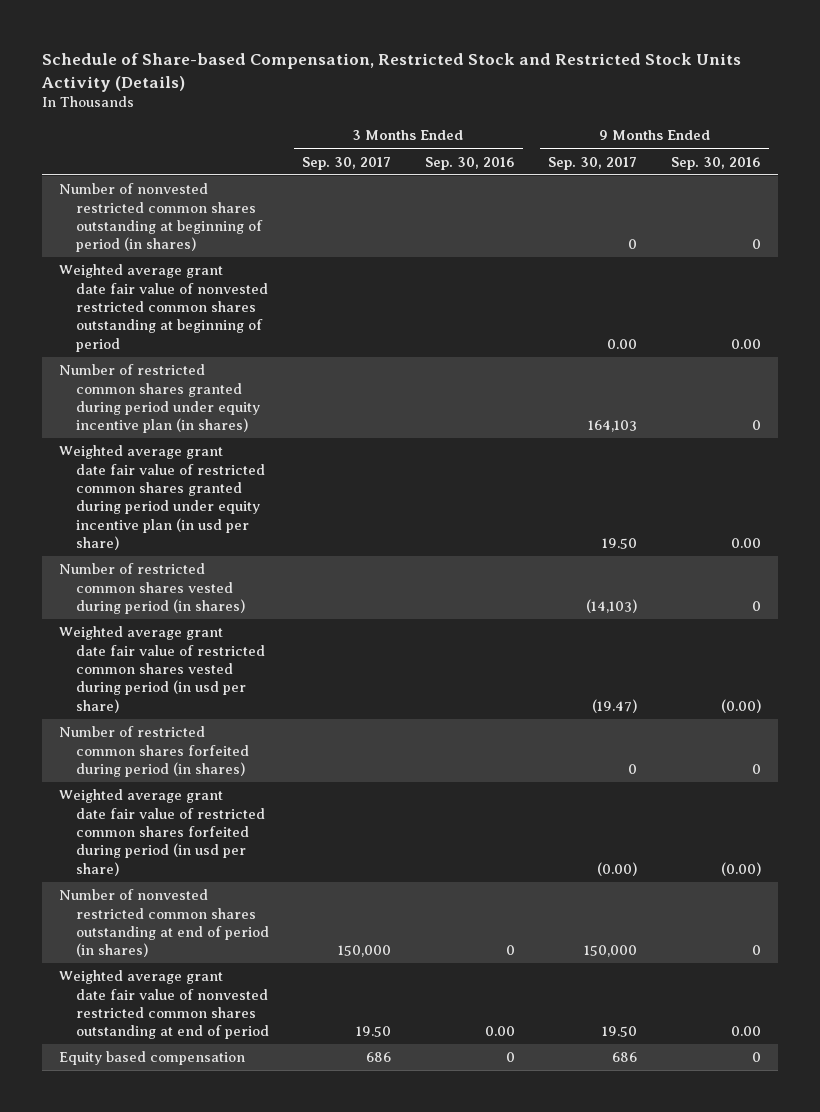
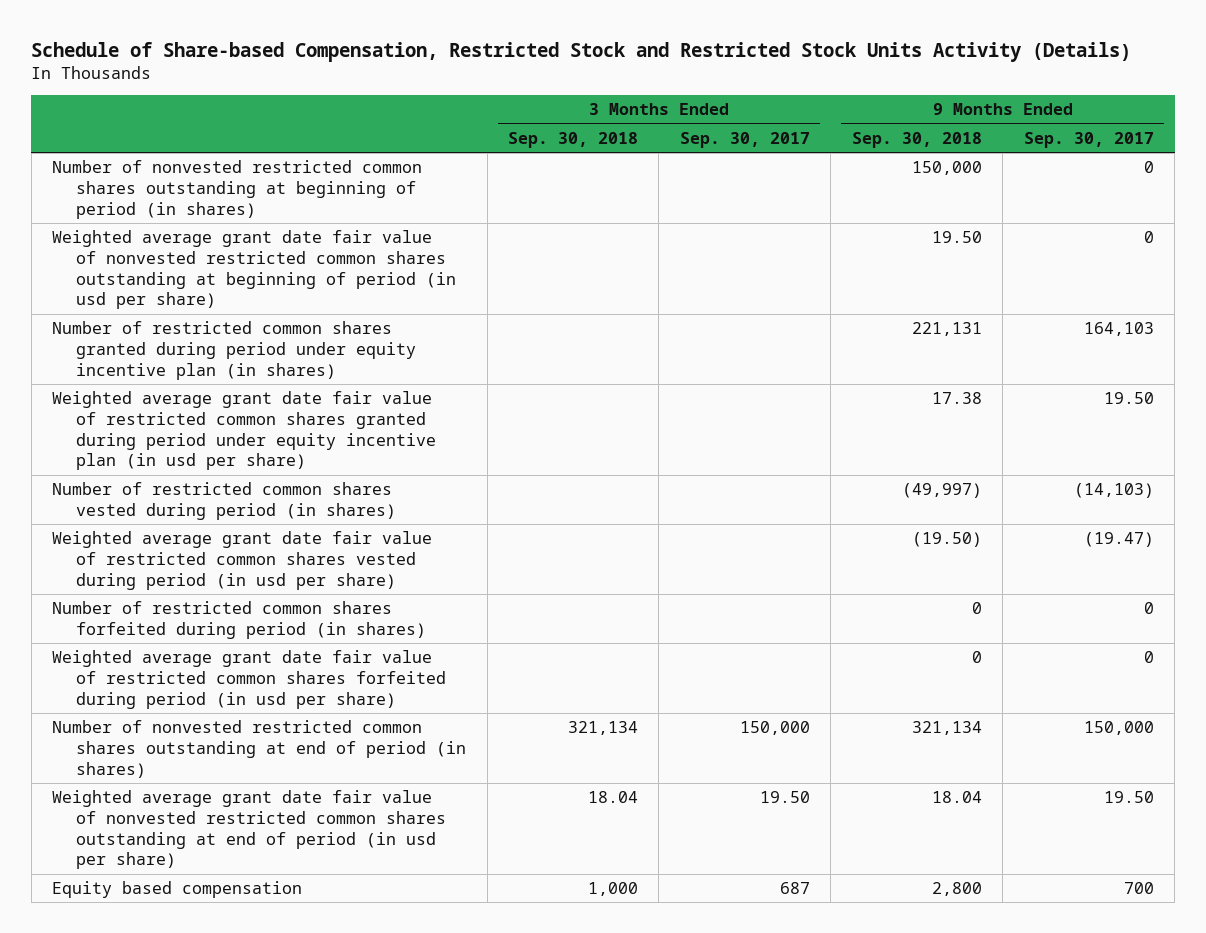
[424,156,515,170] Sep. 30, 2016 -> none
[670,156,761,170] Sep. 30, 2016 -> none
none -> [507,131,638,148] Sep. 30, 2018
none -> [851,131,982,148] Sep. 30, 2018
[59,264,268,352] Weighted average grant date fair value of nonvested restricted common shares outstanding at beginning of period -> [52,230,457,310] Weighted average grant date fair value of nonvested restricted common shares outstanding at beginning of period (in usd per share)
[607,338,638,349] 0.00 -> [1143,231,1154,244] 0
[597,861,638,876] (0.00) -> [1143,651,1154,664] 0
[59,970,269,1040] Weighted average grant date fair value of nonvested restricted common shares outstanding at end of period -> [52,790,447,870] Weighted average grant date fair value of nonvested restricted common shares outstanding at end of period (in usd per share)
[366,1052,392,1063] 686 -> [779,882,810,895] 687
[612,1052,638,1063] 686 -> [1123,882,1154,895] 700

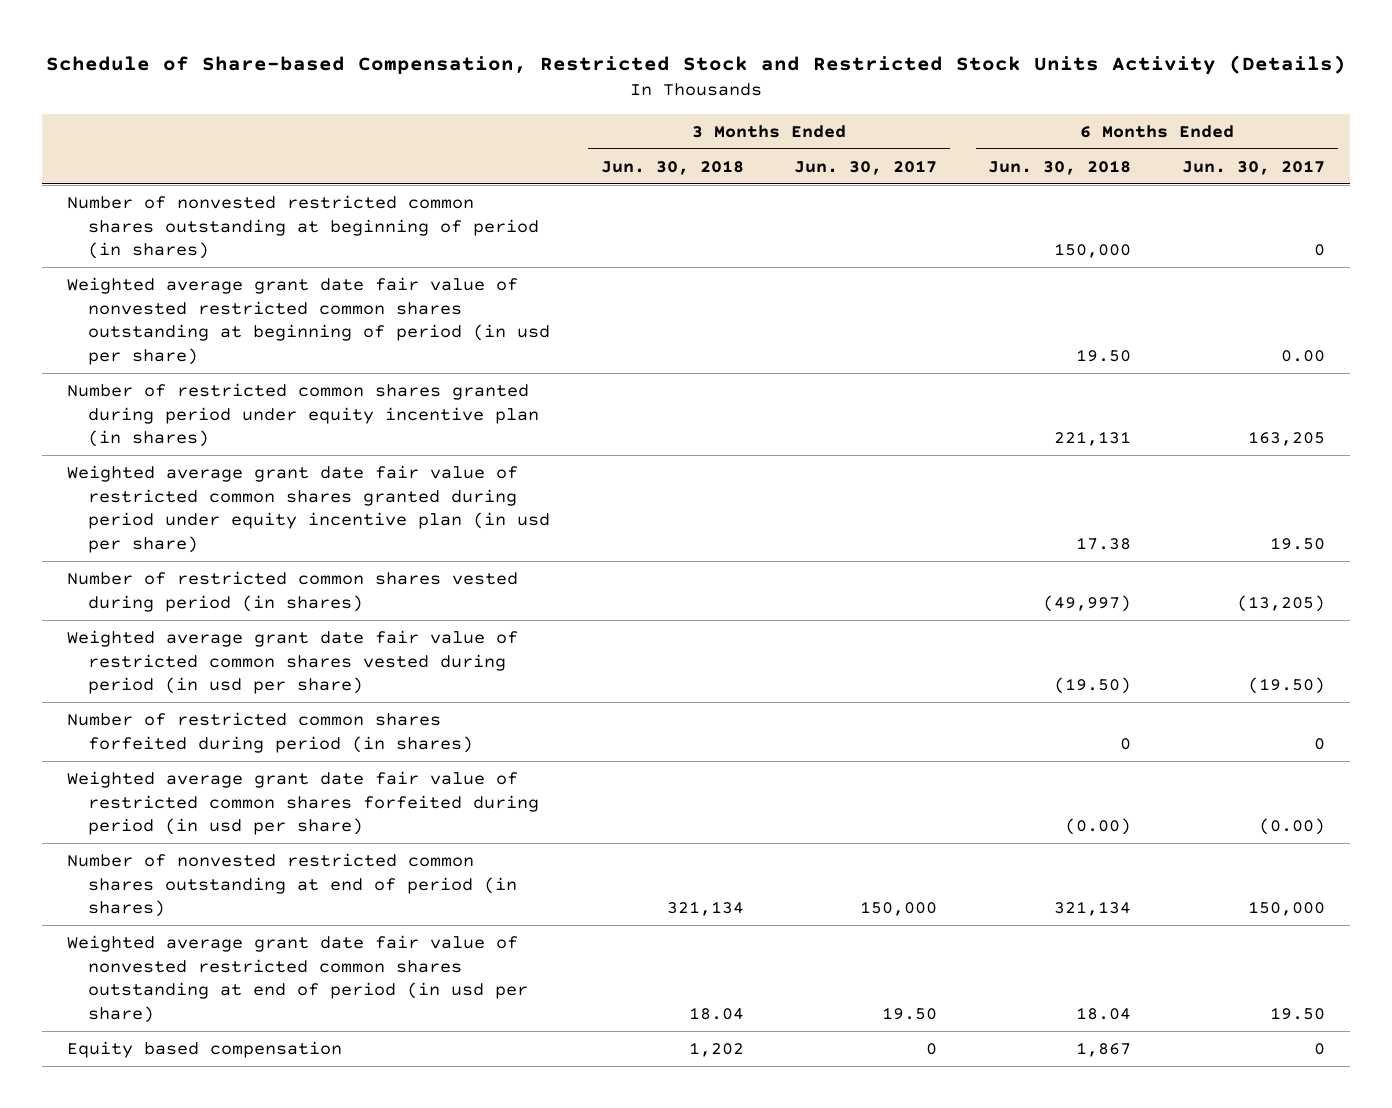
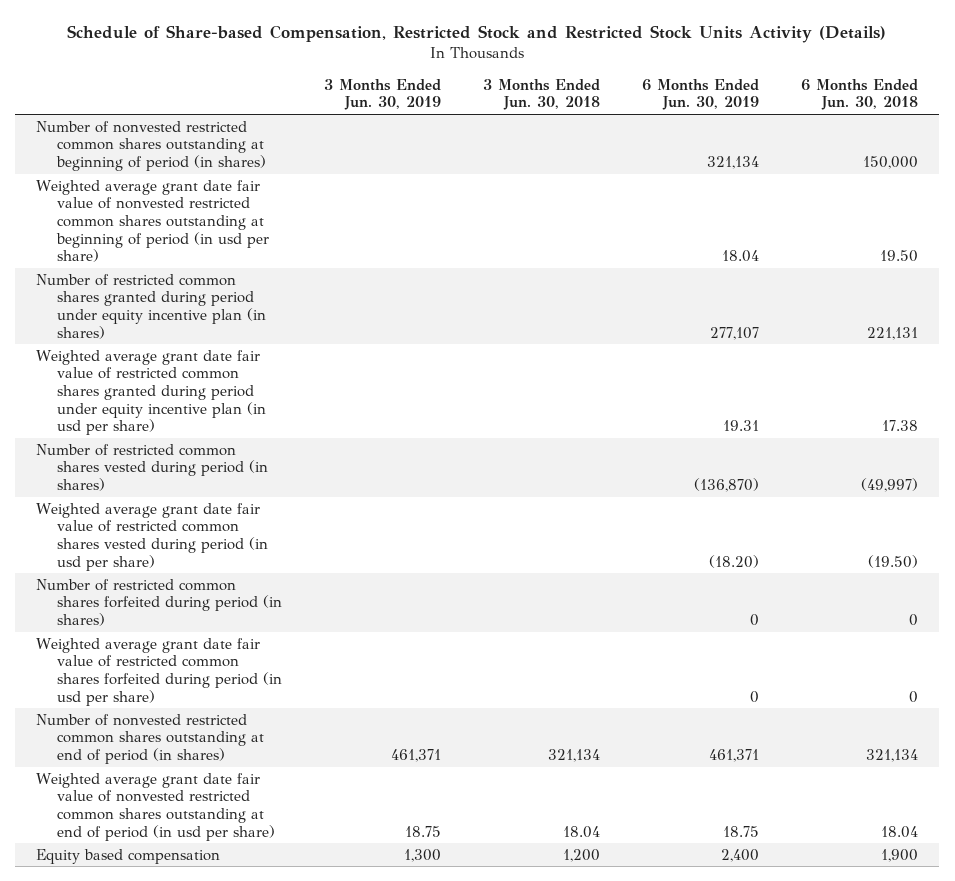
[794,159,938,175] Jun. 30, 2017 -> none
[1181,159,1325,175] Jun. 30, 2017 -> none
none -> [324,78,442,111] 3 Months Ended Jun. 30, 2019
none -> [642,78,760,111] 6 Months Ended Jun. 30, 2019
[1065,818,1132,836] (0.00) -> [909,690,919,703] 0
[688,1041,744,1057] 1,202 -> [563,848,601,862] 1,200
[1076,1041,1132,1057] 1,867 -> [881,848,919,862] 1,900

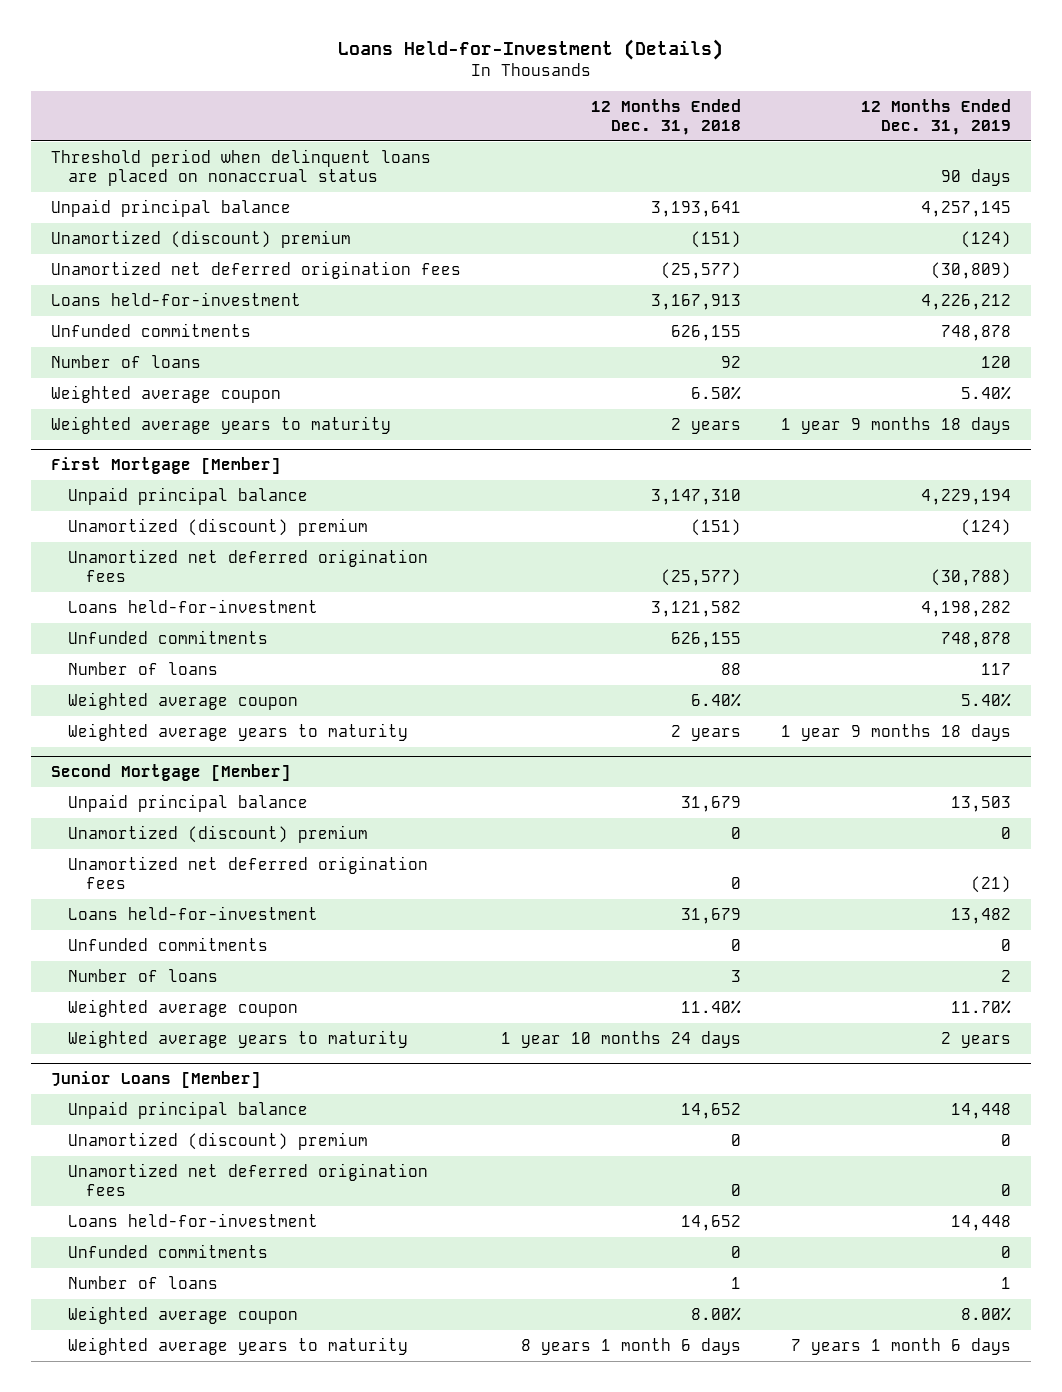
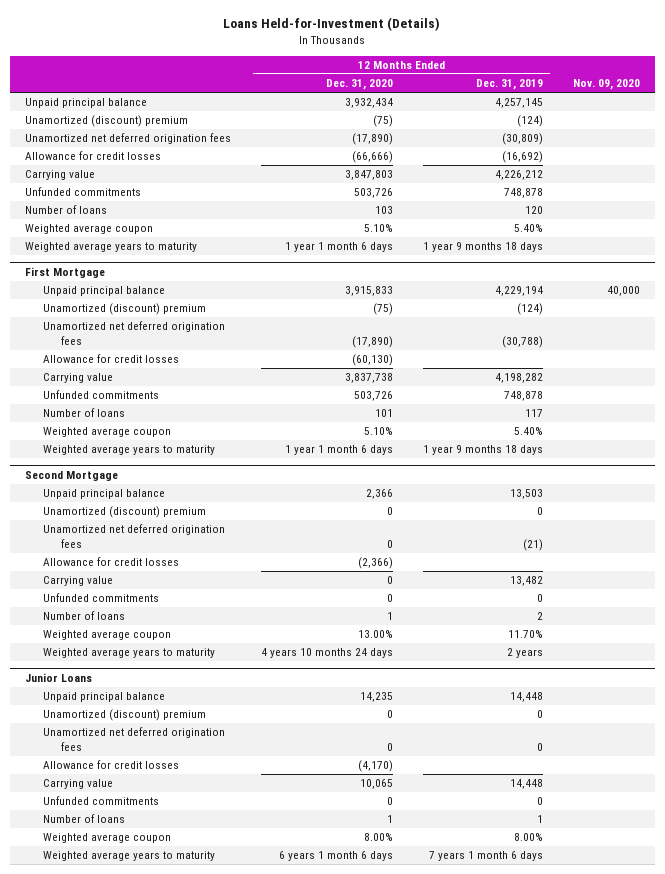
[590,98,741,135] 12 Months Ended Dec. 31, 2018 -> none
none -> [325,79,393,91] Dec. 31, 2020
none -> [572,79,640,91] Nov. 09, 2020
[50,148,431,186] Threshold period when delinquent loans are placed on nonaccrual status -> none
none -> [24,151,161,161] Allowance for credit losses
[50,291,301,306] Loans held-for-investment -> [24,170,95,181] Carrying value
[50,457,281,475] First Mortgage [Member] -> [24,266,105,278] First Mortgage
none -> [43,354,180,364] Allowance for credit losses
[68,598,319,613] Loans held-for-investment -> [43,373,114,384] Carrying value
[50,764,291,782] Second Mortgage [Member] -> [24,470,118,481] Second Mortgage
none -> [43,557,180,567] Allowance for credit losses
[68,905,319,920] Loans held-for-investment -> [43,576,114,587] Carrying value
[50,1071,261,1089] Junior Loans [Member] -> [24,672,92,682] Junior Loans
none -> [43,760,180,770] Allowance for credit losses
[68,1212,319,1227] Loans held-for-investment -> [43,779,114,790] Carrying value

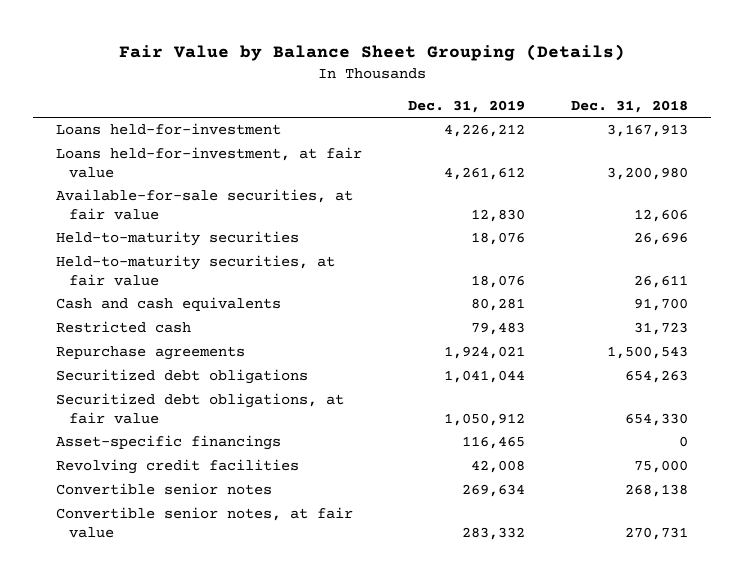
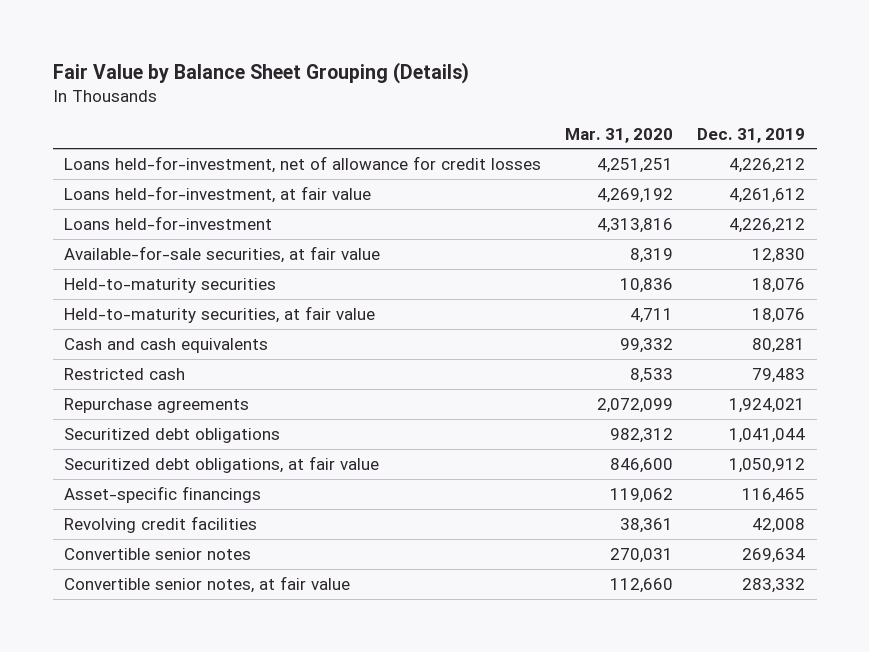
[571,99,689,113] Dec. 31, 2018 -> none
none -> [565,127,674,143] Mar. 31, 2020
none -> [64,155,542,173] Loans held-for-investment, net of allowance for credit losses
[55,123,281,136] Loans held-for-investment -> [64,215,273,230] Loans held-for-investment

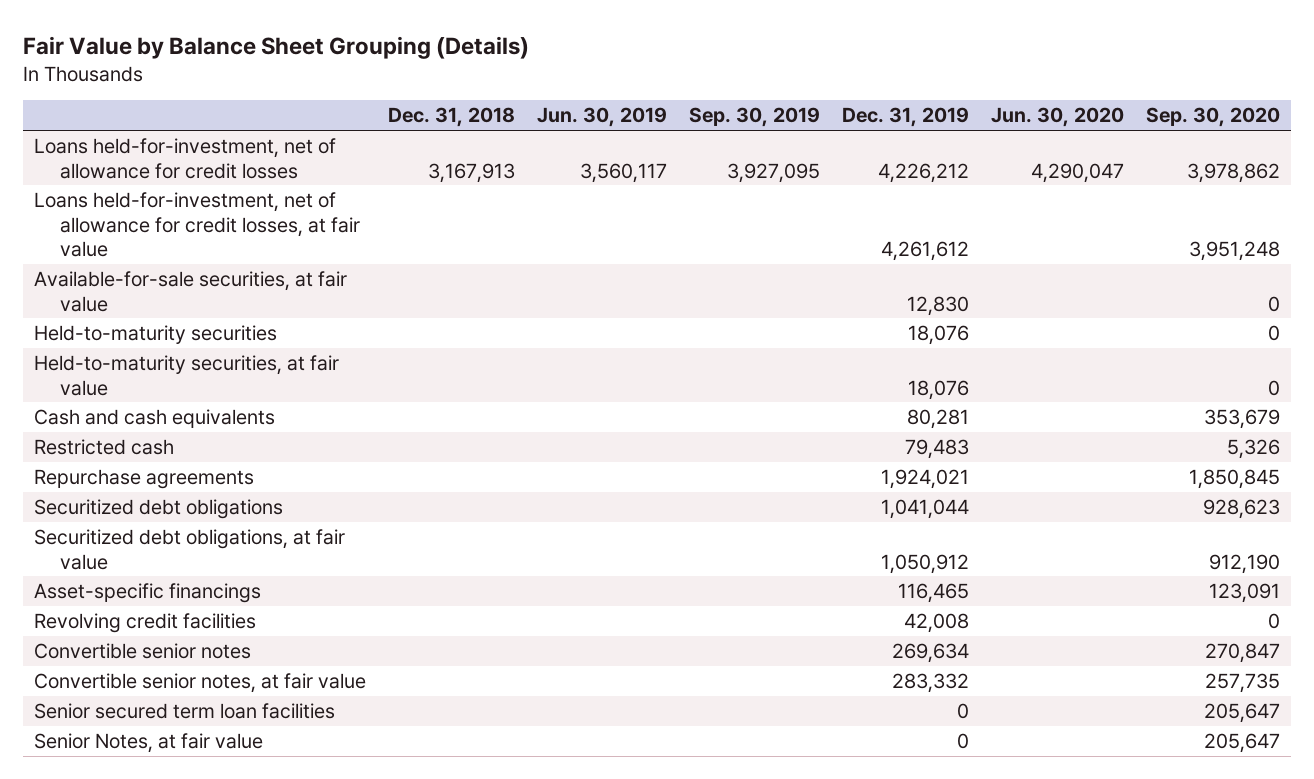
[565,127,674,143] Mar. 31, 2020 -> none
none -> [388,107,516,128] Dec. 31, 2018
none -> [537,107,668,128] Jun. 30, 2019
none -> [689,107,821,128] Sep. 30, 2019
none -> [991,107,1125,128] Jun. 30, 2020
none -> [1146,107,1281,128] Sep. 30, 2020
[64,215,273,230] Loans held-for-investment -> none
[64,185,372,203] Loans held-for-investment, at fair value -> [33,192,360,257] Loans held-for-investment, net of allowance for credit losses, at fair value
none -> [33,703,335,720] Senior secured term loan facilities
none -> [33,733,263,754] Senior Notes, at fair value

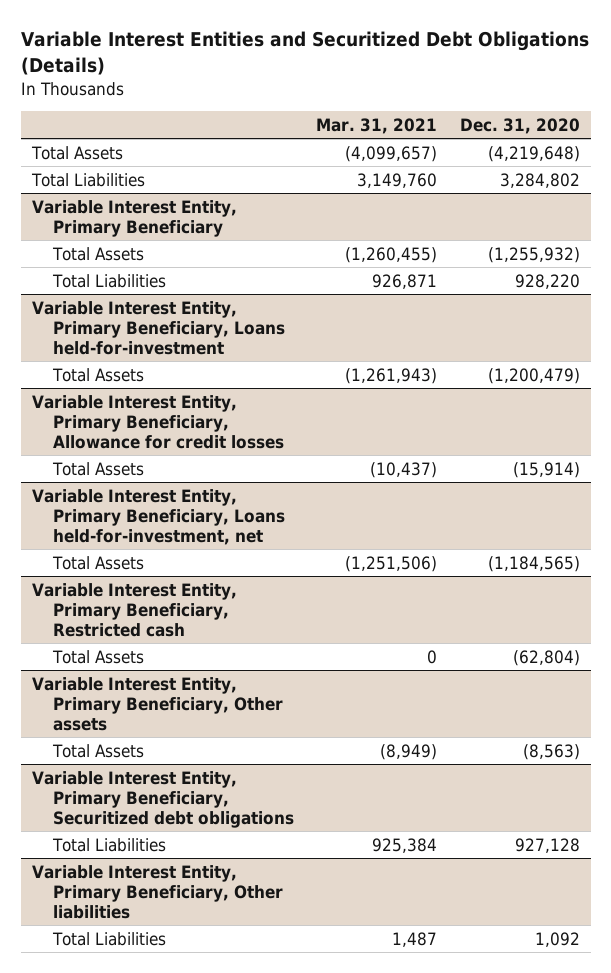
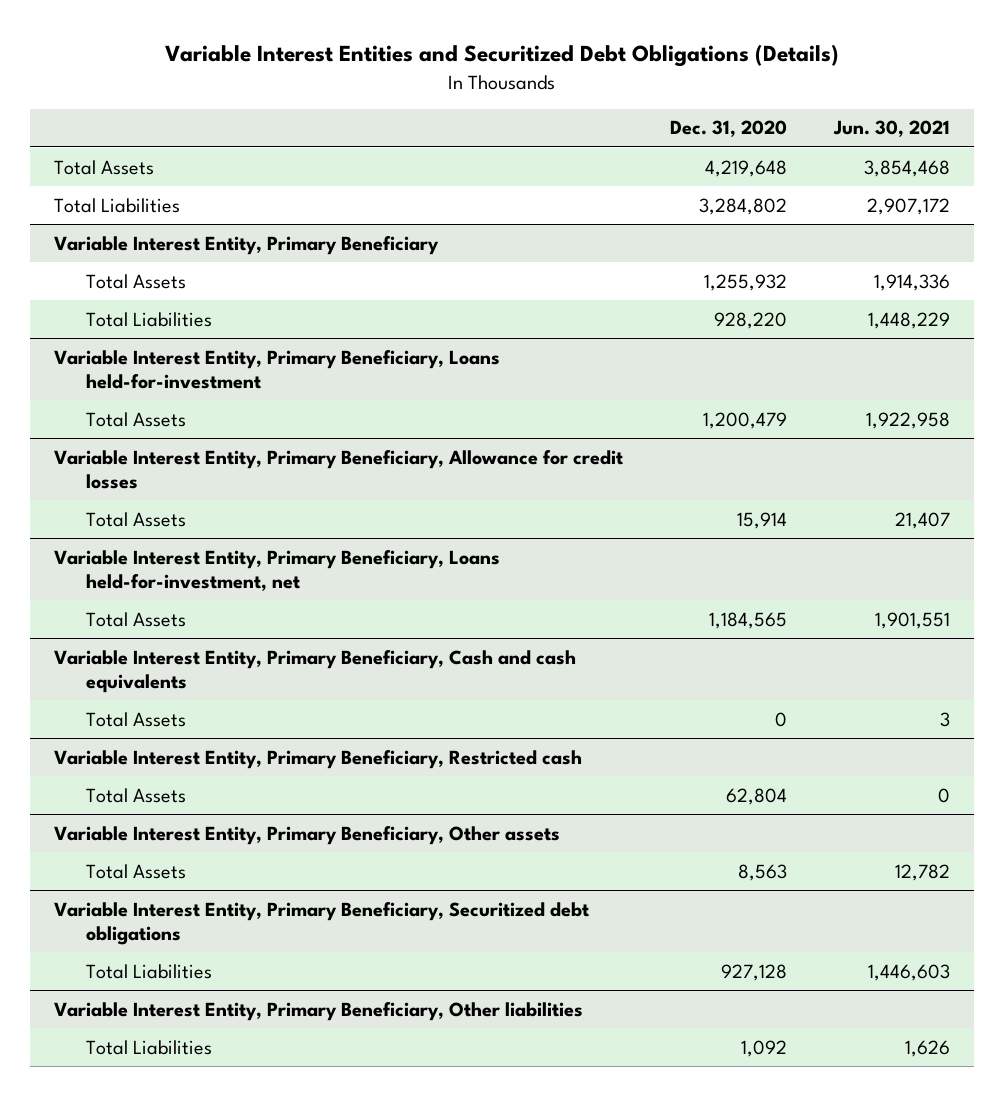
[316,117,438,134] Mar. 31, 2021 -> none
none -> [833,120,951,138] Jun. 30, 2021
[487,145,580,162] (4,219,648) -> [704,159,787,177] 4,219,648
[487,246,580,263] (1,255,932) -> [703,273,787,291] 1,255,932
[487,367,580,384] (1,200,479) -> [702,411,787,429] 1,200,479
[512,461,580,478] (15,914) -> [736,511,787,529] 15,914
[487,555,580,572] (1,184,565) -> [708,611,787,629] 1,184,565
none -> [53,649,576,694] Variable Interest Entity, Primary Beneficiary, Cash and cash equivalents
none -> [85,711,186,727] Total Assets
[512,649,580,666] (62,804) -> [725,787,787,805] 62,804
[522,743,580,760] (8,563) -> [737,863,787,881] 8,563

